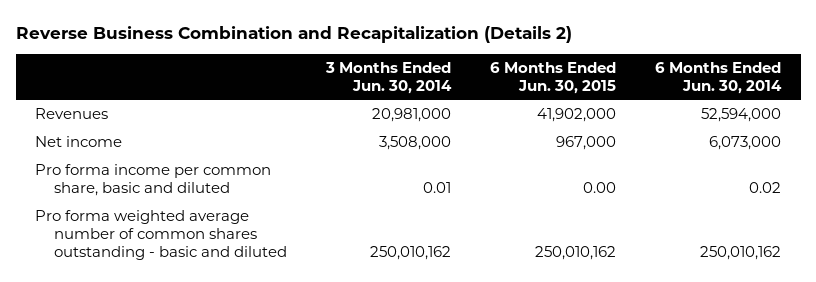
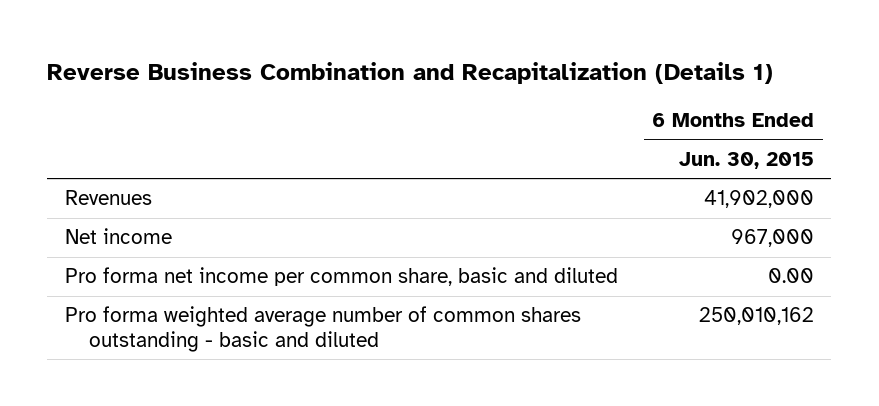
[15,25,572,43] Reverse Business Combination and Recapitalization (Details 2) -> [47,61,774,84] Reverse Business Combination and Recapitalization (Details 1)
[325,61,453,94] 3 Months Ended Jun. 30, 2014 -> none
[655,61,783,94] 6 Months Ended Jun. 30, 2014 -> none
[35,164,272,197] Pro forma income per common share, basic and diluted -> [64,267,618,287] Pro forma net income per common share, basic and diluted

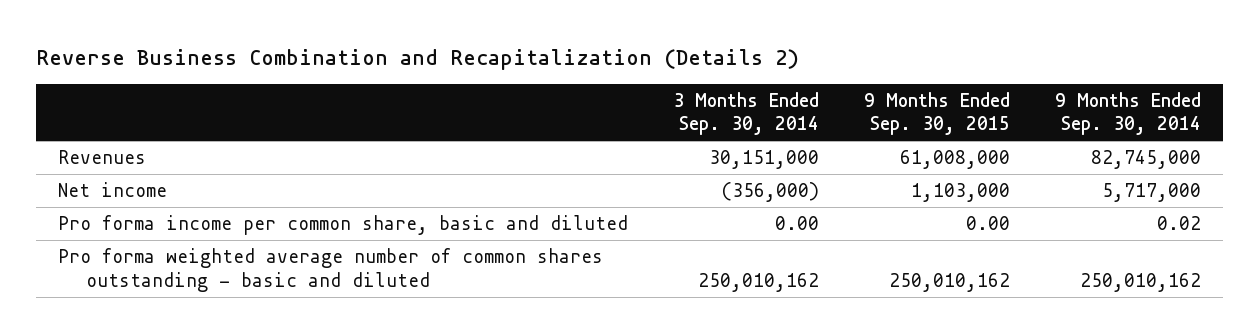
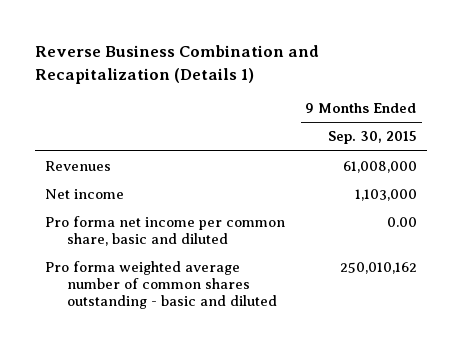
[35,48,799,70] Reverse Business Combination and Recapitalization (Details 2) -> [34,45,319,84] Reverse Business Combination and Recapitalization (Details 1)
[672,91,819,136] 3 Months Ended Sep. 30, 2014 -> none
[1054,91,1201,136] 9 Months Ended Sep. 30, 2014 -> none
[58,215,629,236] Pro forma income per common share, basic and diluted -> [45,216,286,247] Pro forma net income per common share, basic and diluted

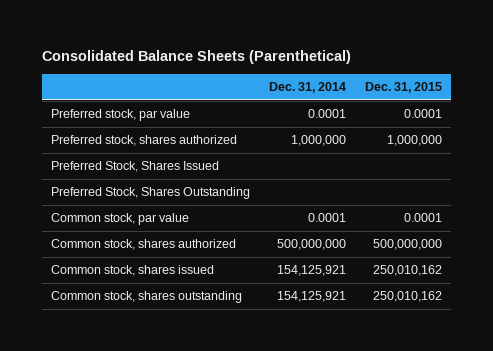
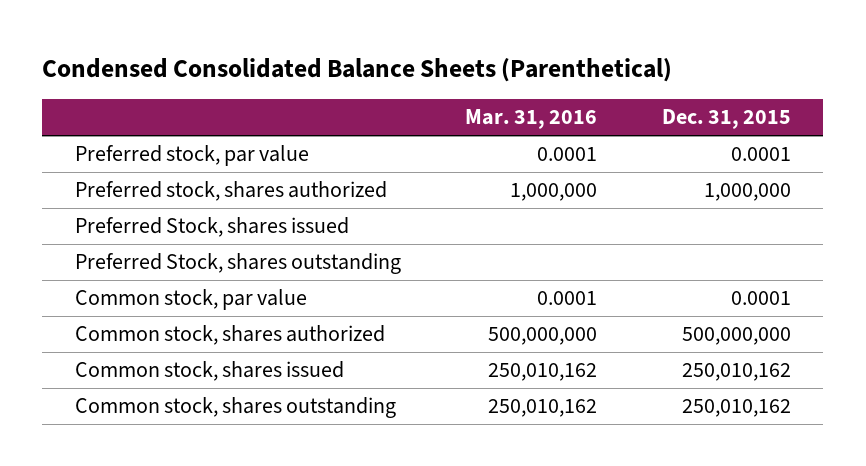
[41,50,351,65] Consolidated Balance Sheets (Parenthetical) -> [42,57,673,82] Condensed Consolidated Balance Sheets (Parenthetical)
[268,82,346,94] Dec. 31, 2014 -> none
none -> [465,109,598,130] Mar. 31, 2016
[51,161,220,173] Preferred Stock, Shares Issued -> [74,217,349,238] Preferred Stock, shares issued
[51,187,251,200] Preferred Stock, Shares Outstanding -> [74,253,401,275] Preferred Stock, shares outstanding

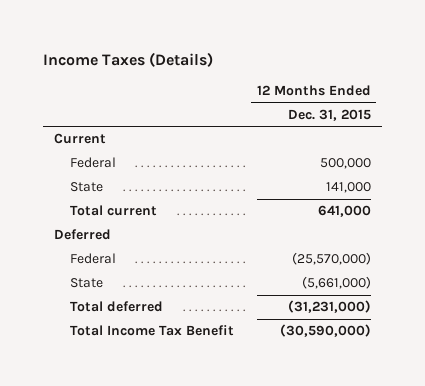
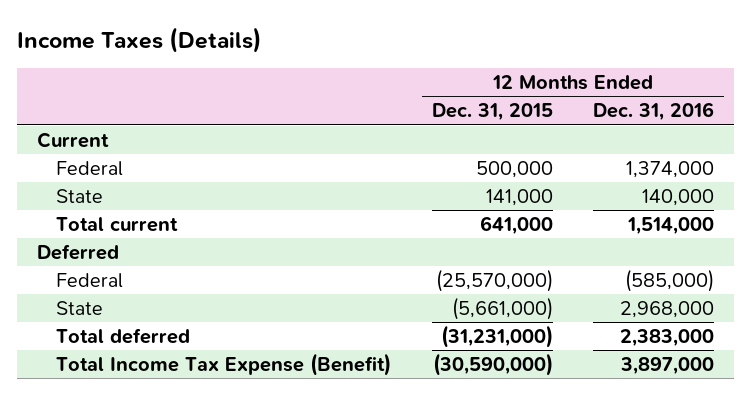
none -> [593,102,715,122] Dec. 31, 2016
[70,325,235,337] Total Income Tax Benefit -> [56,352,392,376] Total Income Tax Expense (Benefit)

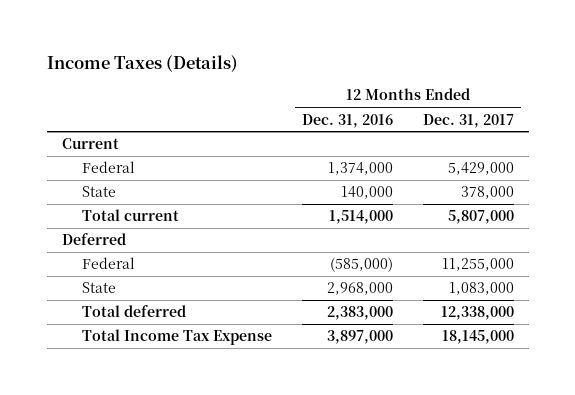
[431,103,553,122] Dec. 31, 2015 -> none
none -> [422,113,514,128] Dec. 31, 2017
[56,352,392,376] Total Income Tax Expense (Benefit) -> [82,329,273,346] Total Income Tax Expense

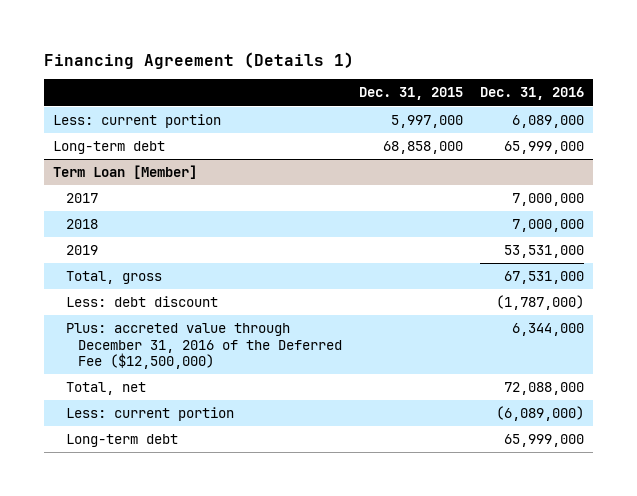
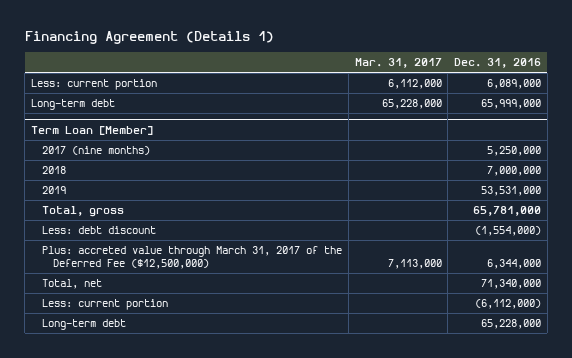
[359,87,464,101] Dec. 31, 2015 -> none
none -> [354,58,442,69] Mar. 31, 2017
[65,193,98,204] 2017 -> [42,146,151,156] 2017 (nine months)
[512,193,585,207] 7,000,000 -> [486,146,541,157] 5,250,000
[504,271,585,285] 67,531,000 -> [472,206,541,217] 65,781,000
[496,295,585,311] (1,787,000) -> [474,226,541,237] (1,554,000)
[65,323,343,370] Plus: accreted value through December 31, 2016 of the Deferred Fee ($12,500,000) -> [42,246,343,270] Plus: accreted value through March 31, 2017 of the Deferred Fee ($12,500,000)
[504,382,585,396] 72,088,000 -> [480,279,541,290] 71,340,000
[496,406,585,422] (6,089,000) -> [474,299,541,310] (6,112,000)
[504,434,585,448] 65,999,000 -> [480,319,541,330] 65,228,000

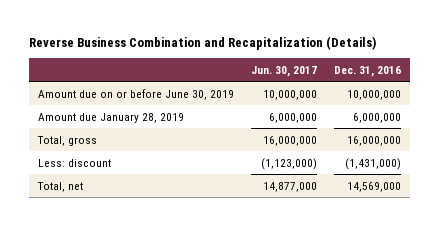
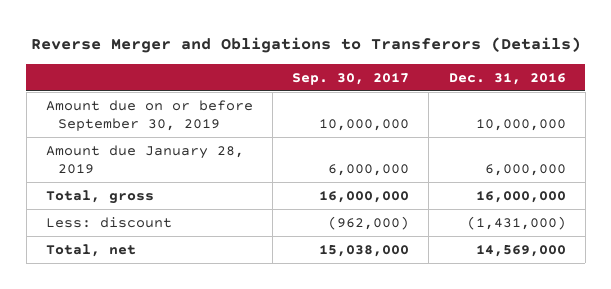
[28,35,376,50] Reverse Business Combination and Recapitalization (Details) -> [30,37,581,54] Reverse Merger and Obligations to Transferors (Details)
[250,65,317,77] Jun. 30, 2017 -> none
none -> [292,72,410,85] Sep. 30, 2017
[37,88,234,100] Amount due on or before June 30, 2019 -> [45,99,253,132] Amount due on or before September 30, 2019

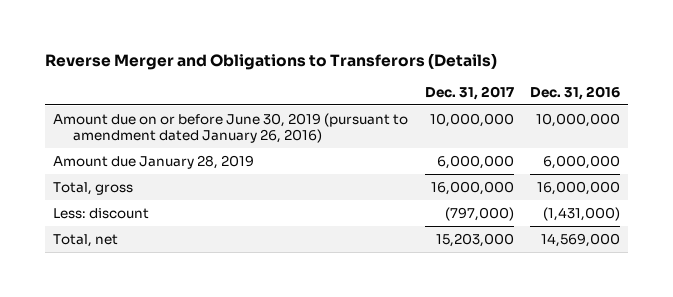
[292,72,410,85] Sep. 30, 2017 -> none
none -> [424,85,514,100] Dec. 31, 2017
[45,99,253,132] Amount due on or before September 30, 2019 -> [53,112,409,143] Amount due on or before June 30, 2019 (pursuant to amendment dated January 26, 2016)

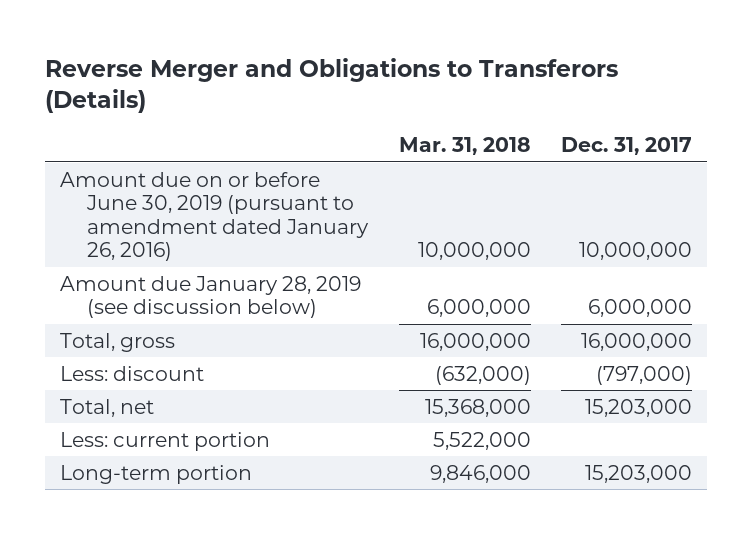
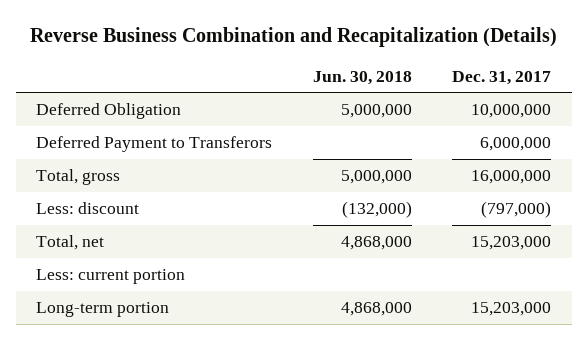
[44,57,618,114] Reverse Merger and Obligations to Transferors (Details) -> [29,27,557,48] Reverse Business Combination and Recapitalization (Details)
[398,137,531,156] Mar. 31, 2018 -> none
none -> [312,70,412,85] Jun. 30, 2018
[60,171,370,262] Amount due on or before June 30, 2019 (pursuant to amendment dated January 26, 2016) -> [35,102,181,119] Deferred Obligation
[60,275,362,319] Amount due January 28, 2019 (see discussion below) -> [35,135,272,152] Deferred Payment to Transferors

